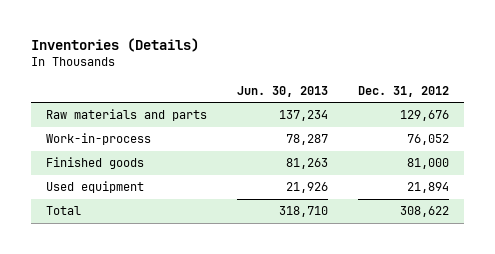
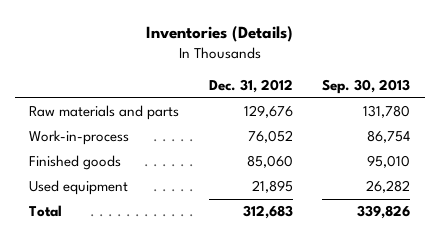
[236,85,328,97] Jun. 30, 2013 -> none
none -> [322,79,411,95] Sep. 30, 2013
[406,158,449,170] 81,000 -> [246,155,293,169] 85,060
[406,182,449,194] 21,894 -> [251,180,293,194] 21,895
[399,206,449,218] 308,622 -> [242,205,293,220] 312,683

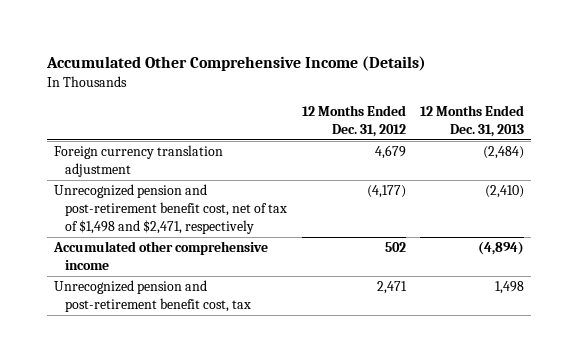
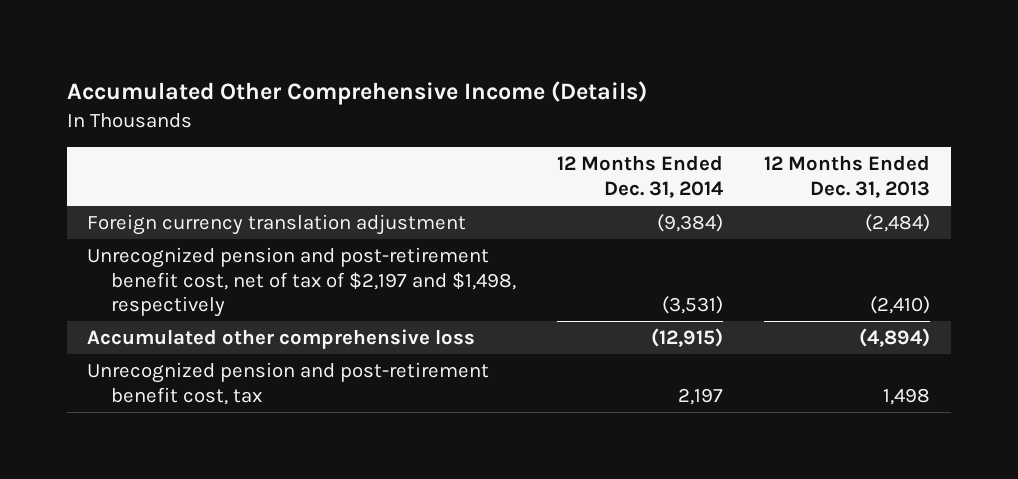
[301,104,406,137] 12 Months Ended Dec. 31, 2012 -> none
none -> [557,155,724,198] 12 Months Ended Dec. 31, 2014
[54,184,288,234] Unrecognized pension and post-retirement benefit cost, net of tax of $1,498 and $2,471, respectively -> [87,247,517,318] Unrecognized pension and post-retirement benefit cost, net of tax of $2,197 and $1,498, respectively
[53,241,269,271] Accumulated other comprehensive income -> [87,329,476,350] Accumulated other comprehensive loss

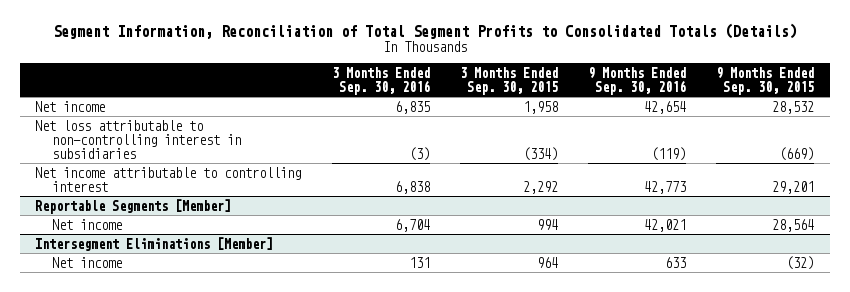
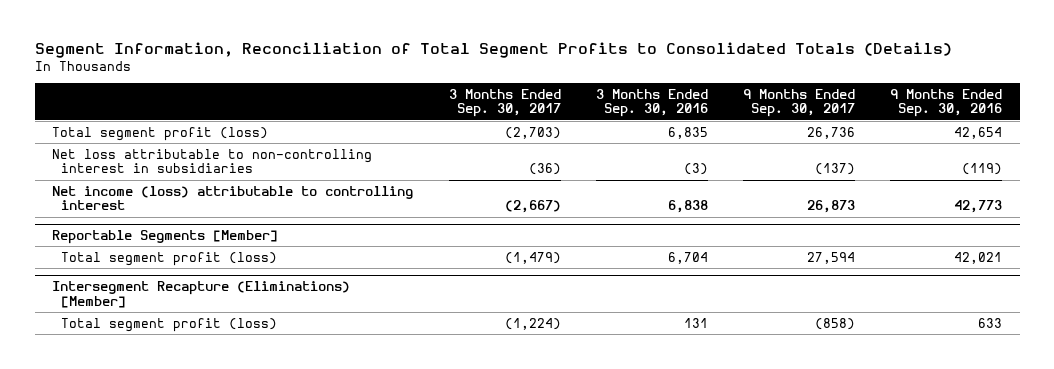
[459,66,558,95] 3 Months Ended Sep. 30, 2015 -> none
[716,66,815,95] 9 Months Ended Sep. 30, 2015 -> none
none -> [448,88,561,118] 3 Months Ended Sep. 30, 2017
none -> [742,88,855,118] 9 Months Ended Sep. 30, 2017
[35,100,106,112] Net income -> [52,126,269,141] Total segment profit (loss)
[35,166,302,192] Net income attributable to controlling interest -> [52,185,414,211] Net income (loss) attributable to controlling interest
[51,218,122,230] Net income -> [61,251,278,266] Total segment profit (loss)
[35,236,274,251] Intersegment Eliminations [Member] -> [52,280,351,308] Intersegment Recapture (Eliminations) [Member]
[51,256,122,268] Net income -> [61,317,278,332] Total segment profit (loss)

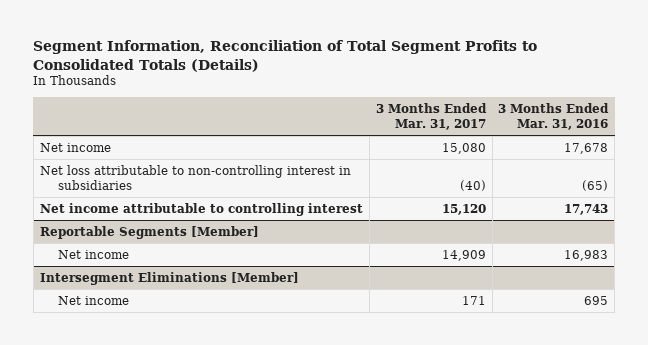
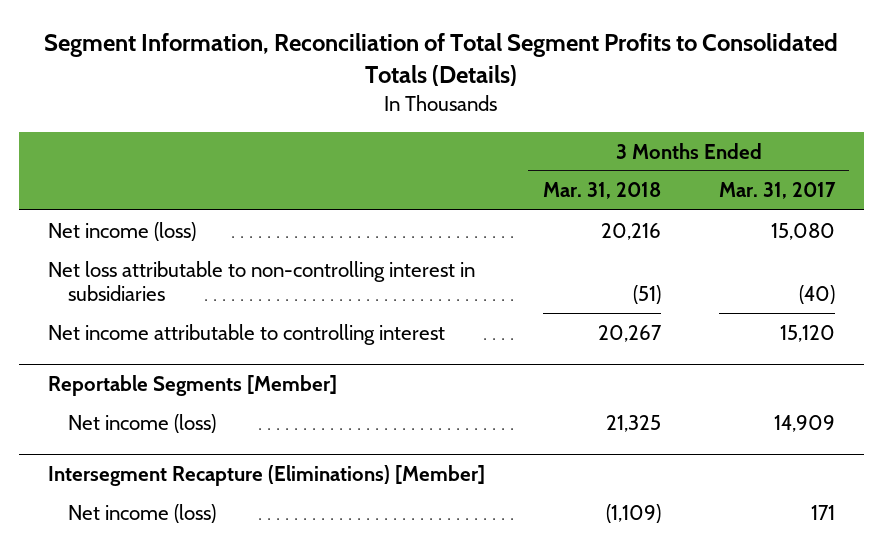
[498,102,610,130] 3 Months Ended Mar. 31, 2016 -> none
none -> [542,182,661,200] Mar. 31, 2018
[39,142,111,152] Net income -> [47,221,196,241] Net income (loss)
[57,249,129,259] Net income -> [68,413,217,433] Net income (loss)
[39,271,299,285] Intersegment Eliminations [Member] -> [47,464,485,486] Intersegment Recapture (Eliminations) [Member]
[57,295,129,305] Net income -> [68,503,217,523] Net income (loss)

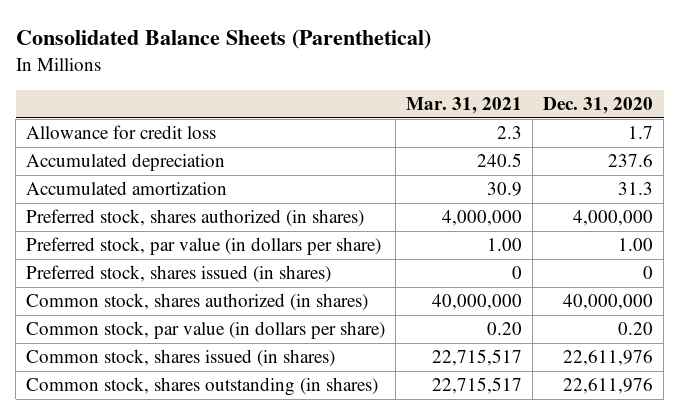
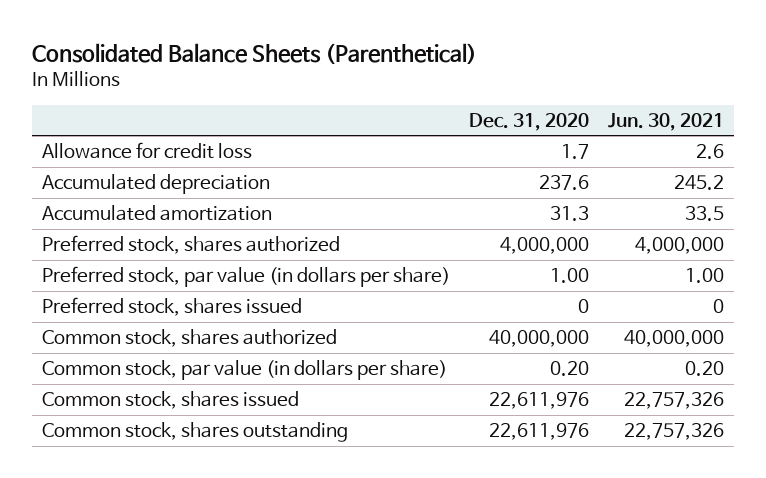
[406,97,523,115] Mar. 31, 2021 -> none
none -> [608,112,725,131] Jun. 30, 2021
[26,209,365,228] Preferred stock, shares authorized (in shares) -> [41,234,340,254] Preferred stock, shares authorized
[26,265,332,284] Preferred stock, shares issued (in shares) -> [41,296,302,316] Preferred stock, shares issued
[26,293,369,312] Common stock, shares authorized (in shares) -> [41,328,337,347] Common stock, shares authorized
[26,349,336,368] Common stock, shares issued (in shares) -> [41,390,299,409] Common stock, shares issued
[26,377,379,397] Common stock, shares outstanding (in shares) -> [41,421,348,442] Common stock, shares outstanding

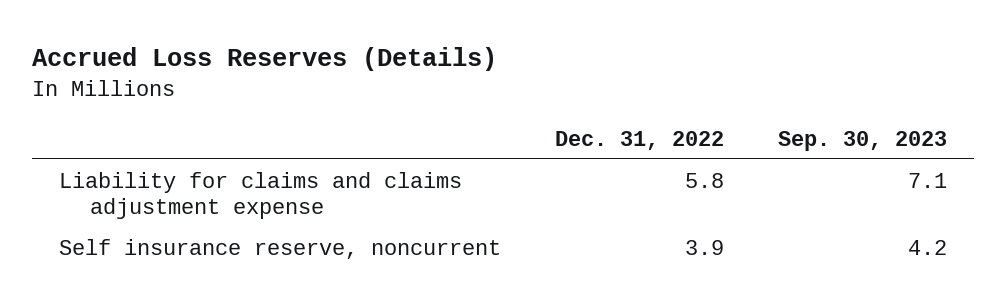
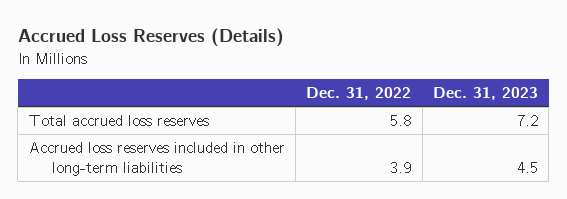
[778,130,948,151] Sep. 30, 2023 -> none
none -> [432,87,538,101] Dec. 31, 2023
[58,171,462,219] Liability for claims and claims adjustment expense -> [28,114,209,126] Total accrued loss reserves
[58,238,501,259] Self insurance reserve, noncurrent -> [28,141,285,176] Accrued loss reserves included in other long-term liabilities

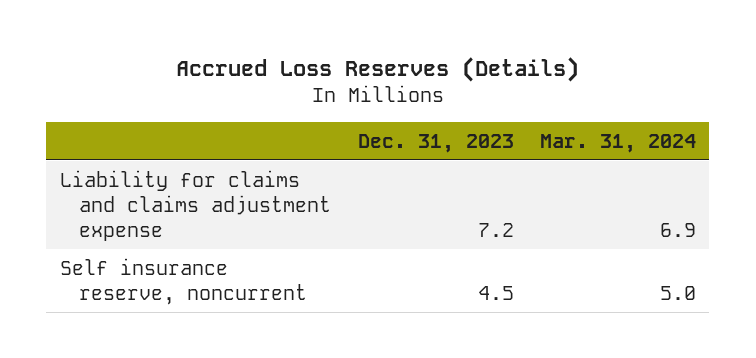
[306,87,412,101] Dec. 31, 2022 -> none
none -> [540,133,697,153] Mar. 31, 2024
[28,114,209,126] Total accrued loss reserves -> [59,169,332,241] Liability for claims and claims adjustment expense
[28,141,285,176] Accrued loss reserves included in other long-term liabilities -> [59,257,308,305] Self insurance reserve, noncurrent

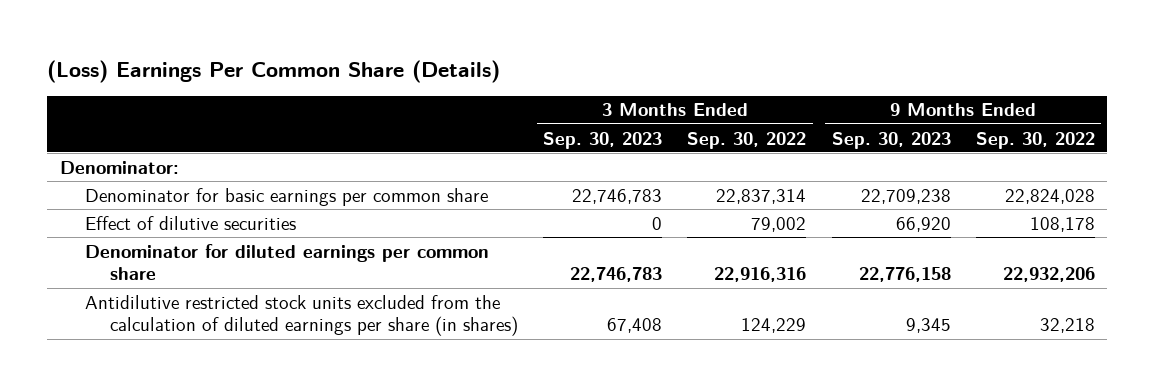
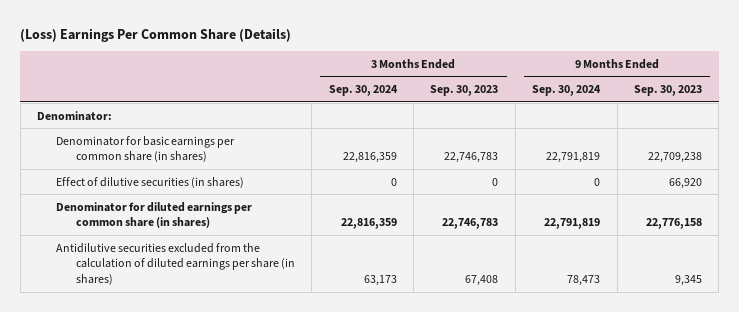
[687,131,807,149] Sep. 30, 2022 -> none
[975,131,1095,149] Sep. 30, 2022 -> none
none -> [328,85,398,97] Sep. 30, 2024
none -> [532,85,602,97] Sep. 30, 2024
[84,187,488,206] Denominator for basic earnings per common share -> [56,135,236,163] Denominator for basic earnings per common share (in shares)
[84,215,296,230] Effect of dilutive securities -> [56,176,245,188] Effect of dilutive securities (in shares)
[84,243,489,281] Denominator for diluted earnings per common share -> [56,201,253,229] Denominator for diluted earnings per common share (in shares)
[84,294,519,337] Antidilutive restricted stock units excluded from the calculation of diluted earnings per share (in shares) -> [56,242,295,286] Antidilutive securities excluded from the calculation of diluted earnings per share (in shares)

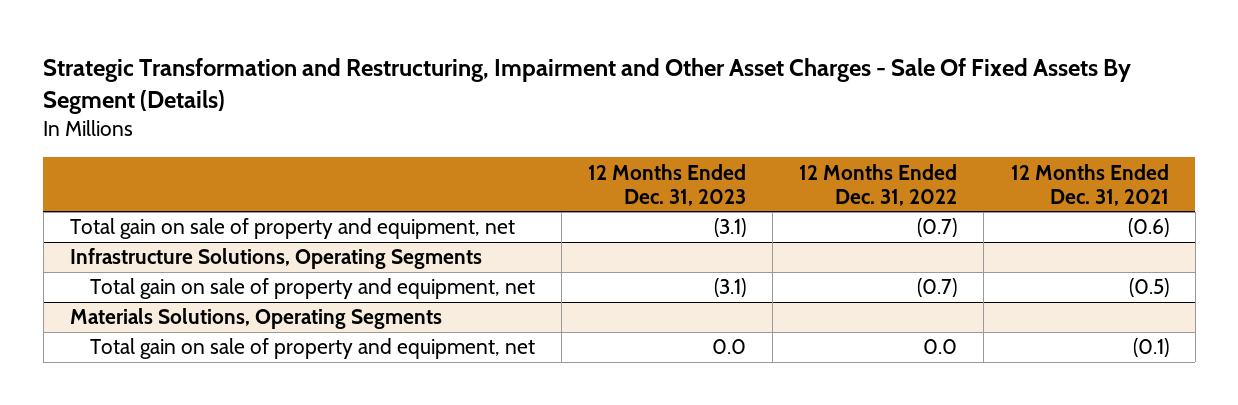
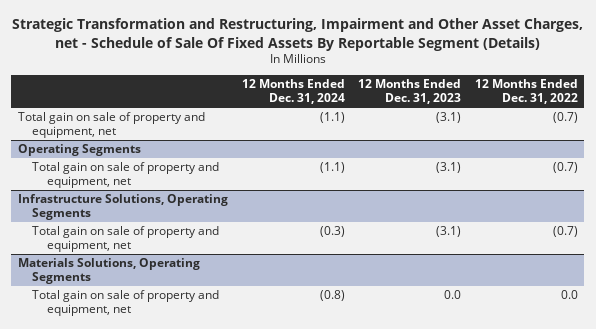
[43,57,1132,115] Strategic Transformation and Restructuring, Impairment and Other Asset Charges - Sale Of Fixed Assets By Segment (Details) -> [11,18,583,51] Strategic Transformation and Restructuring, Impairment and Other Asset Charges, net - Schedule of Sale Of Fixed Assets By Reportable Segment (Details)
[1010,163,1169,206] 12 Months Ended Dec. 31, 2021 -> none
none -> [241,79,345,105] 12 Months Ended Dec. 31, 2024
none -> [18,144,142,157] Operating Segments
none -> [32,162,220,189] Total gain on sale of property and equipment, net

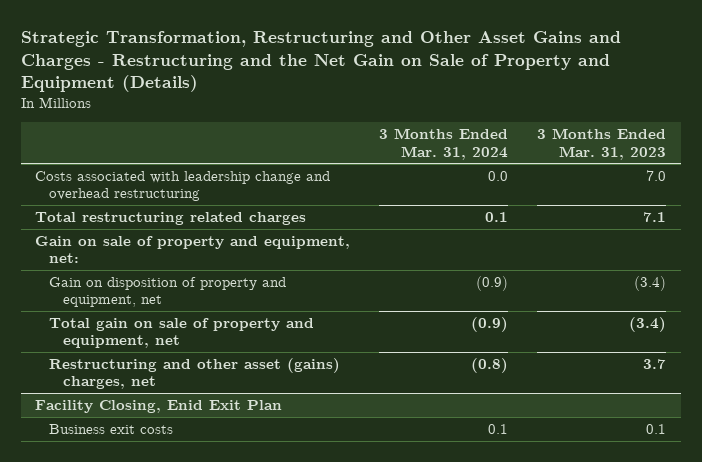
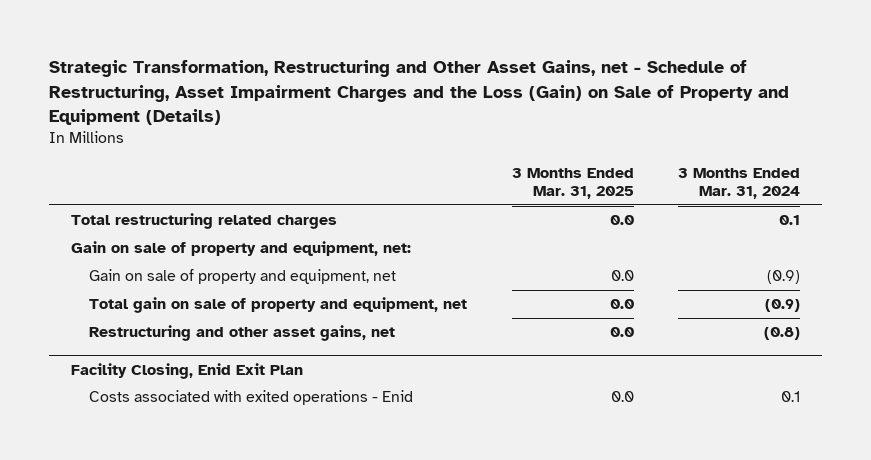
[20,31,621,93] Strategic Transformation, Restructuring and Other Asset Gains and Charges - Restructuring and the Net Gain on Sale of Property and Equipment (Details) -> [49,60,790,125] Strategic Transformation, Restructuring and Other Asset Gains, net - Schedule of Restructuring, Asset Impairment Charges and the Loss (Gain) on Sale of Property and Equipment (Details)
[537,128,667,160] 3 Months Ended Mar. 31, 2023 -> none
none -> [511,167,634,200] 3 Months Ended Mar. 31, 2025
[35,170,331,202] Costs associated with leadership change and overhead restructuring -> none
[49,276,287,308] Gain on disposition of property and equipment, net -> [89,269,397,285] Gain on sale of property and equipment, net
[49,357,341,390] Restructuring and other asset (gains) charges, net -> [89,325,396,342] Restructuring and other asset gains, net
[49,423,174,434] Business exit costs -> [89,390,414,406] Costs associated with exited operations - Enid

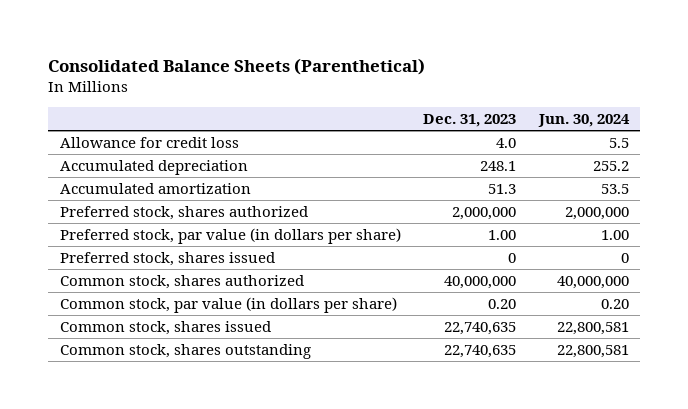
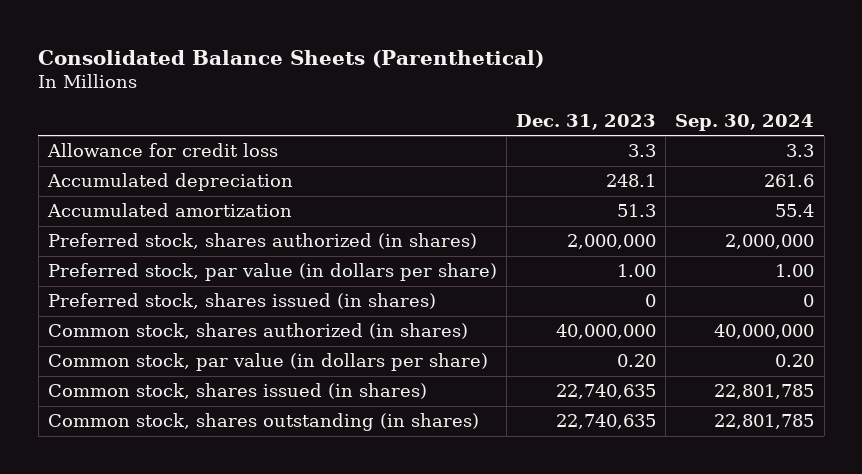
[537,113,630,127] Jun. 30, 2024 -> none
none -> [675,113,815,131] Sep. 30, 2024
[496,138,517,149] 4.0 -> [628,144,657,158] 3.3
[59,206,308,221] Preferred stock, shares authorized -> [47,233,477,250] Preferred stock, shares authorized (in shares)
[59,252,275,267] Preferred stock, shares issued -> [47,293,436,310] Preferred stock, shares issued (in shares)
[59,275,304,290] Common stock, shares authorized -> [47,323,468,340] Common stock, shares authorized (in shares)
[59,321,271,336] Common stock, shares issued -> [47,383,427,400] Common stock, shares issued (in shares)
[59,344,311,360] Common stock, shares outstanding -> [47,413,479,432] Common stock, shares outstanding (in shares)

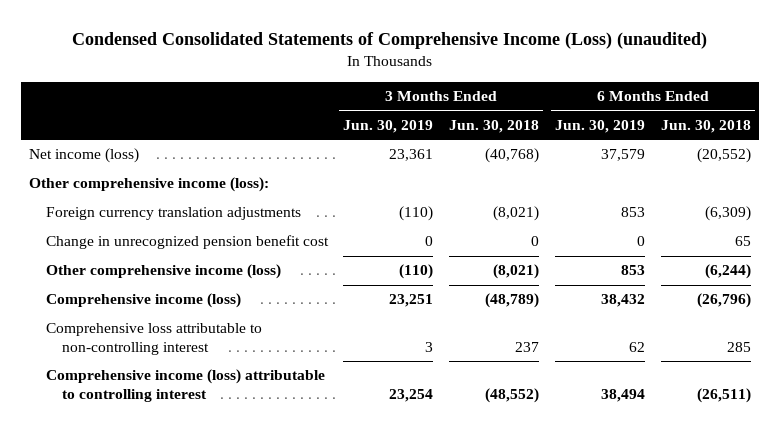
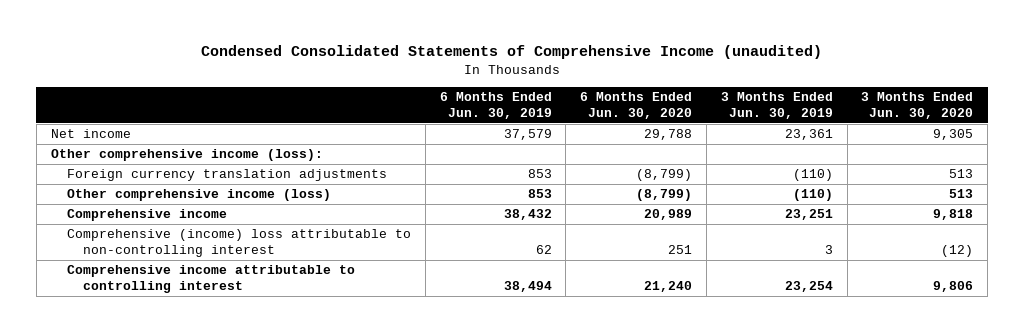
[71,32,707,50] Condensed Consolidated Statements of Comprehensive Income (Loss) (unaudited) -> [200,45,822,60] Condensed Consolidated Statements of Comprehensive Income (unaudited)
[449,120,540,134] Jun. 30, 2018 -> none
[660,120,751,134] Jun. 30, 2018 -> none
none -> [580,92,693,119] 6 Months Ended Jun. 30, 2020
none -> [861,92,974,119] 3 Months Ended Jun. 30, 2020
[29,148,140,164] Net income (loss) -> [50,129,131,139] Net income
[45,235,329,250] Change in unrecognized pension benefit cost -> none
[45,293,241,309] Comprehensive income (loss) -> [66,209,227,222] Comprehensive income
[45,323,262,355] Comprehensive loss attributable to non-controlling interest -> [66,229,411,257] Comprehensive (income) loss attributable to non-controlling interest
[45,369,325,402] Comprehensive income (loss) attributable to controlling interest -> [66,265,355,293] Comprehensive income attributable to controlling interest

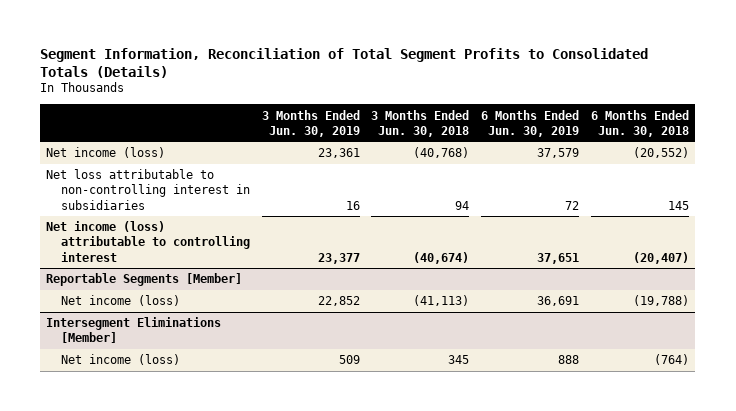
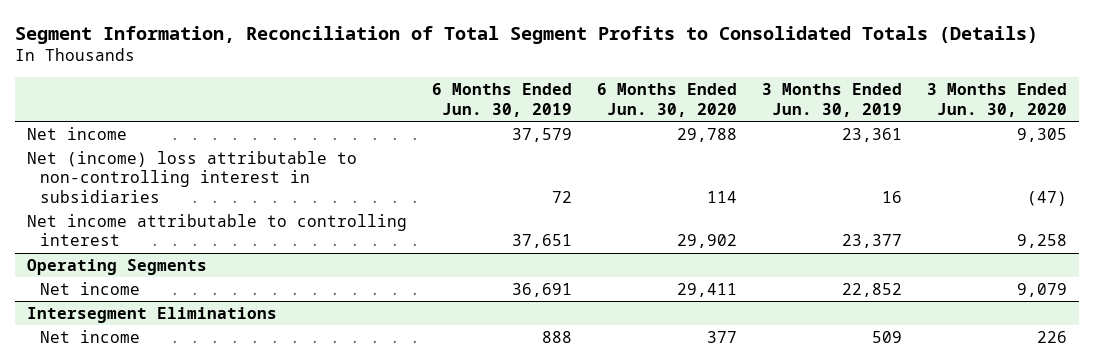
[371,109,470,137] 3 Months Ended Jun. 30, 2018 -> none
[591,109,690,137] 6 Months Ended Jun. 30, 2018 -> none
none -> [597,83,738,117] 6 Months Ended Jun. 30, 2020
none -> [926,83,1067,117] 3 Months Ended Jun. 30, 2020
[46,147,166,159] Net income (loss) -> [27,127,128,141] Net income
[46,169,250,210] Net loss attributable to non-controlling interest in subsidiaries -> [27,151,358,203] Net (income) loss attributable to non-controlling interest in subsidiaries
[46,221,250,262] Net income (loss) attributable to controlling interest -> [27,214,408,247] Net income attributable to controlling interest
[46,273,243,287] Reportable Segments [Member] -> [27,259,208,276] Operating Segments
[60,295,180,307] Net income (loss) -> [40,282,141,296] Net income
[46,317,222,344] Intersegment Eliminations [Member] -> [27,307,278,324] Intersegment Eliminations
[60,354,180,366] Net income (loss) -> [40,330,141,344] Net income

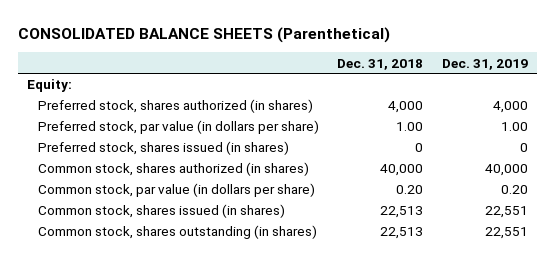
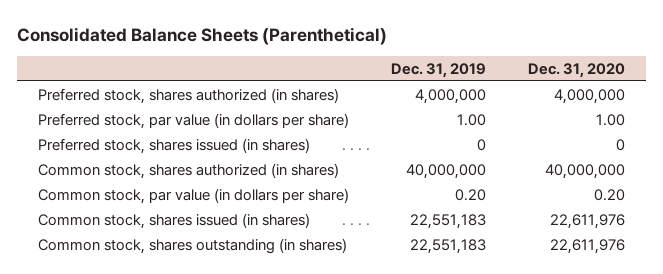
[18,27,391,44] CONSOLIDATED BALANCE SHEETS (Parenthetical) -> [17,26,388,45] Consolidated Balance Sheets (Parenthetical)
[337,58,424,70] Dec. 31, 2018 -> none
none -> [527,62,625,78] Dec. 31, 2020
[27,79,73,93] Equity: -> none
[492,101,528,114] 4,000 -> [414,88,486,104] 4,000,000
[484,164,528,177] 40,000 -> [405,163,486,179] 40,000,000
[484,206,528,219] 22,551 -> [409,213,486,229] 22,551,183
[484,227,528,240] 22,551 -> [409,238,486,254] 22,551,183

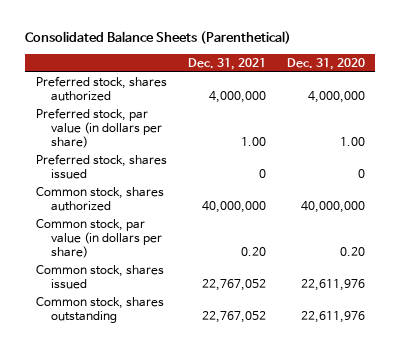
[390,62,486,78] Dec. 31, 2019 -> none
none -> [187,57,266,70] Dec. 31, 2021
[38,87,340,104] Preferred stock, shares authorized (in shares) -> [35,76,167,102] Preferred stock, shares authorized
[38,137,311,154] Preferred stock, shares issued (in shares) -> [35,154,167,180] Preferred stock, shares issued
[38,162,340,179] Common stock, shares authorized (in shares) -> [35,187,164,212] Common stock, shares authorized
[38,212,311,229] Common stock, shares issued (in shares) -> [35,265,164,290] Common stock, shares issued
[38,237,348,254] Common stock, shares outstanding (in shares) -> [35,297,164,324] Common stock, shares outstanding

